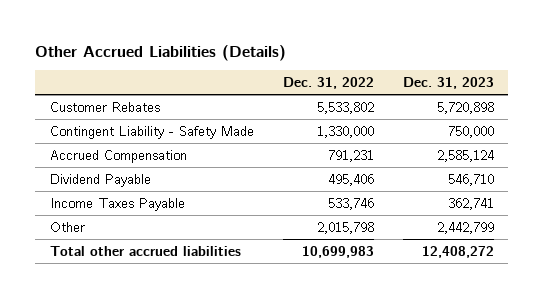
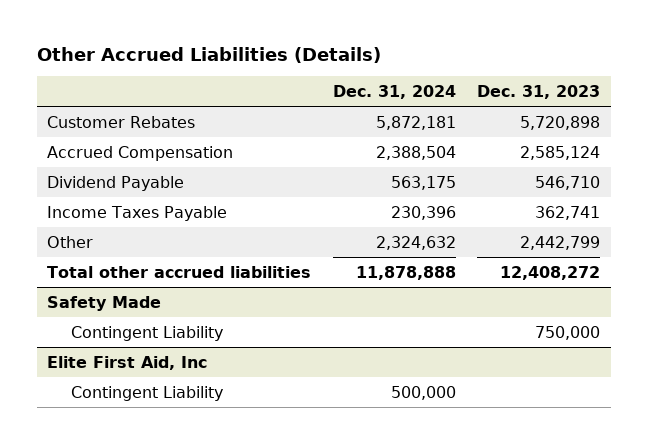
[282,77,374,90] Dec. 31, 2022 -> none
none -> [332,84,456,99] Dec. 31, 2024
[49,125,254,139] Contingent Liability - Safety Made -> none
none -> [47,295,162,311] Safety Made
none -> [71,325,224,341] Contingent Liability
none -> [47,355,208,370] Elite First Aid, Inc
none -> [71,385,224,401] Contingent Liability

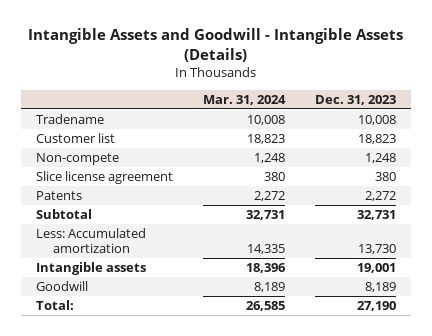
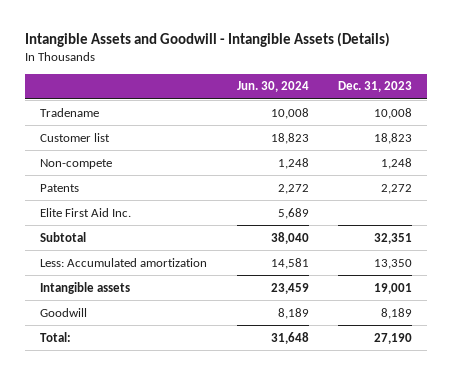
[202,94,286,105] Mar. 31, 2024 -> none
none -> [236,81,309,93] Jun. 30, 2024
[35,171,173,185] Slice license agreement -> none
none -> [39,207,131,217] Elite First Aid Inc.
[357,210,397,221] 32,731 -> [374,232,413,244] 32,351
[358,243,397,254] 13,730 -> [374,258,413,269] 13,350

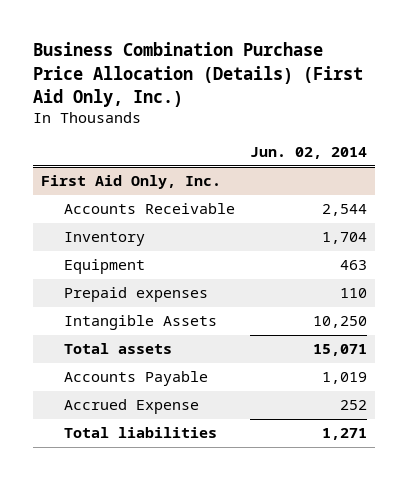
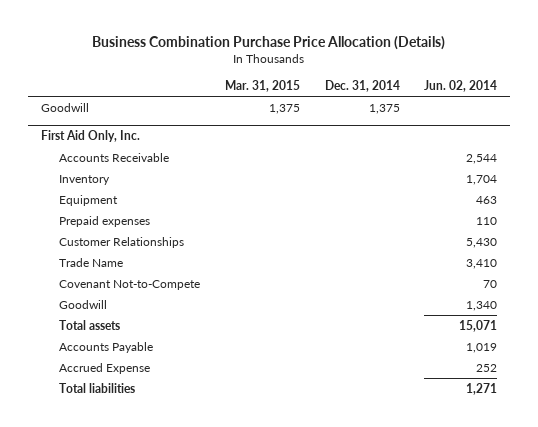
[33,42,364,107] Business Combination Purchase Price Allocation (Details) (First Aid Only, Inc.) -> [91,35,445,50] Business Combination Purchase Price Allocation (Details)
none -> [225,79,301,92] Mar. 31, 2015
none -> [324,79,400,92] Dec. 31, 2014
none -> [40,103,89,113] Goodwill
[63,315,217,331] Intangible Assets -> none
none -> [59,237,185,249] Customer Relationships
none -> [59,258,124,268] Trade Name
none -> [59,280,201,291] Covenant Not-to-Compete
none -> [59,300,108,310] Goodwill

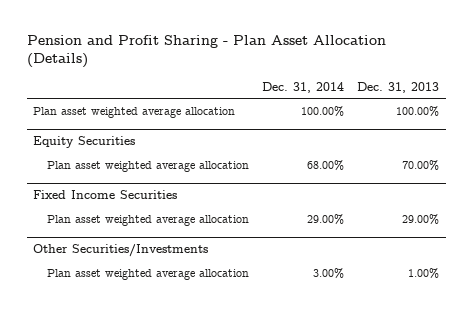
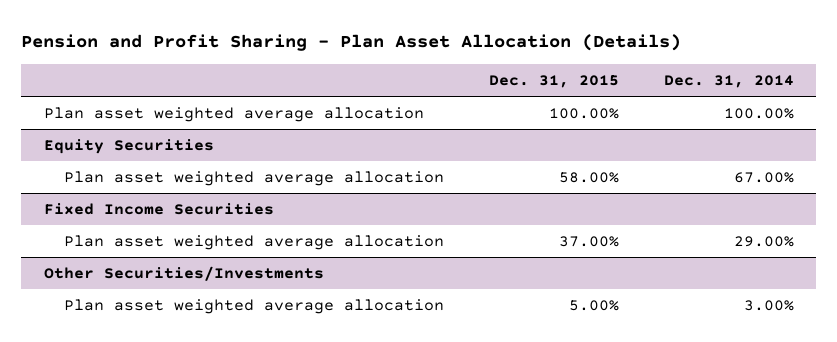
[357,81,440,93] Dec. 31, 2013 -> none
none -> [488,74,619,88] Dec. 31, 2015
[307,159,345,171] 68.00% -> [733,171,794,183] 67.00%

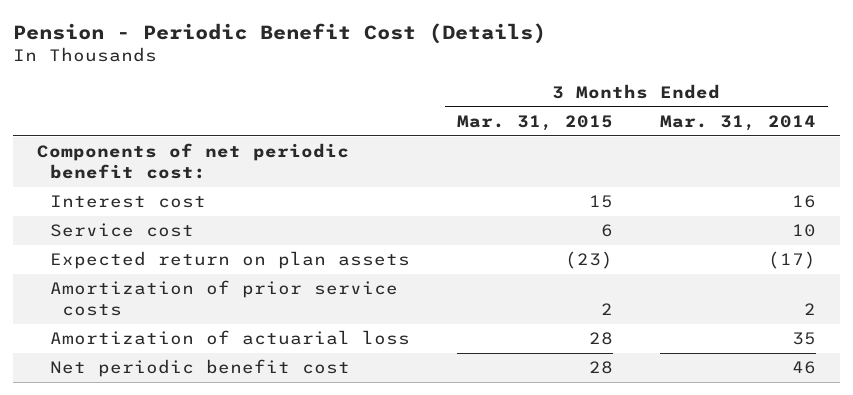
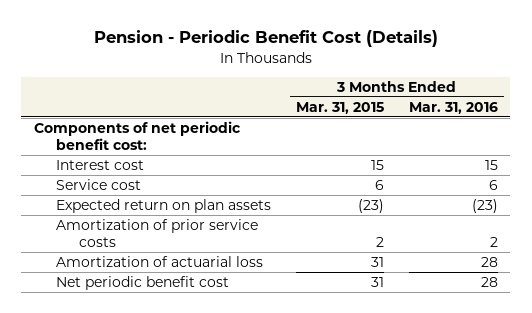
[660,114,817,131] Mar. 31, 2014 -> none
none -> [408,101,498,114] Mar. 31, 2016
[588,332,613,346] 28 -> [371,257,385,268] 31
[588,361,613,375] 28 -> [371,277,385,288] 31

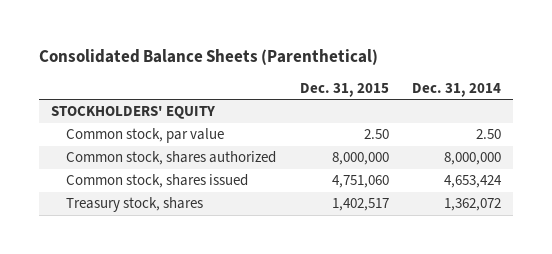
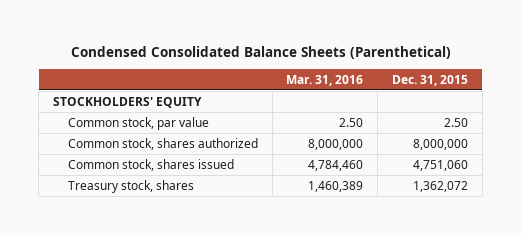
[38,48,378,65] Consolidated Balance Sheets (Parenthetical) -> [70,46,451,60] Condensed Consolidated Balance Sheets (Parenthetical)
[412,82,502,97] Dec. 31, 2014 -> none
none -> [286,74,364,86] Mar. 31, 2016
[331,198,389,212] 1,402,517 -> [412,180,468,192] 1,362,072

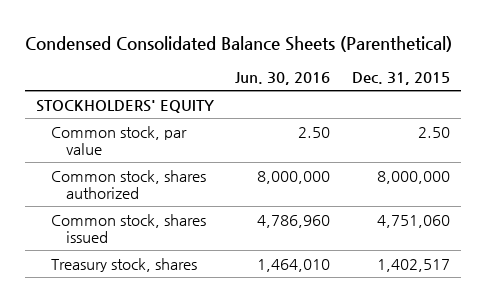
[286,74,364,86] Mar. 31, 2016 -> none
none -> [235,72,331,86] Jun. 30, 2016
[412,180,468,192] 1,362,072 -> [376,258,450,272] 1,402,517

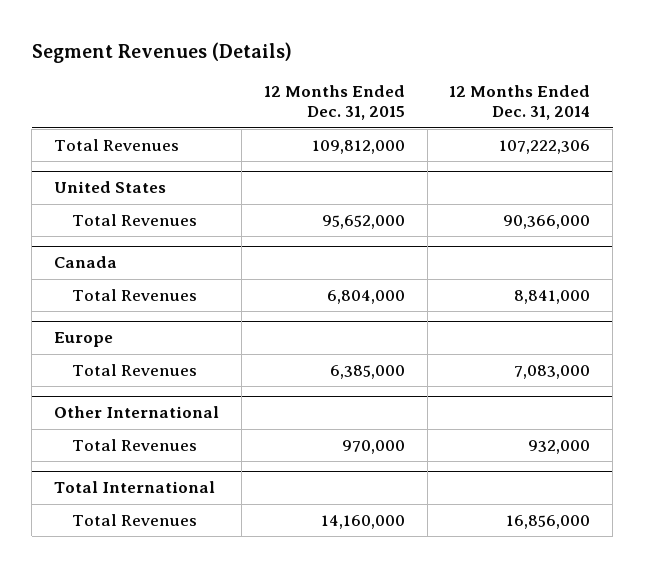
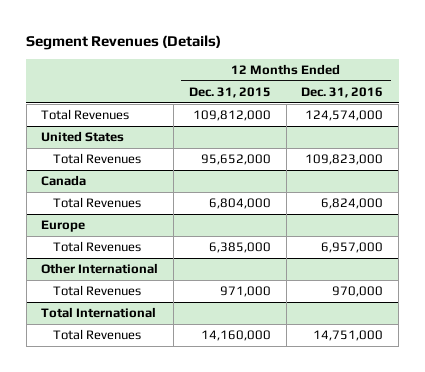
[449,84,591,121] 12 Months Ended Dec. 31, 2014 -> none
none -> [301,86,384,98] Dec. 31, 2016
[341,439,405,454] 970,000 -> [219,286,271,298] 971,000

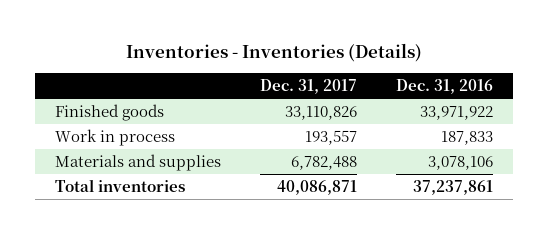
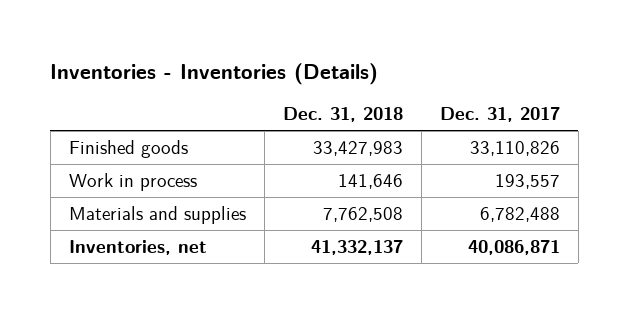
[396,78,494,94] Dec. 31, 2016 -> none
none -> [282,107,403,123] Dec. 31, 2018
[54,178,185,192] Total inventories -> [68,239,207,255] Inventories, net

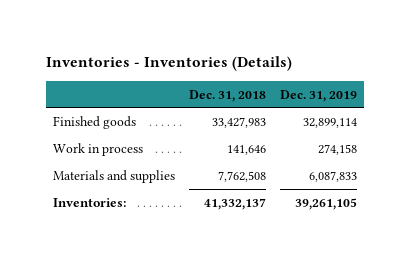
[439,107,560,123] Dec. 31, 2017 -> none
none -> [279,89,357,102] Dec. 31, 2019
[68,239,207,255] Inventories, net -> [53,197,127,207] Inventories:

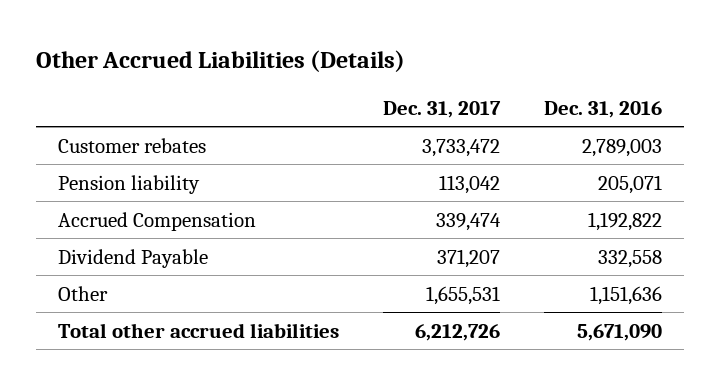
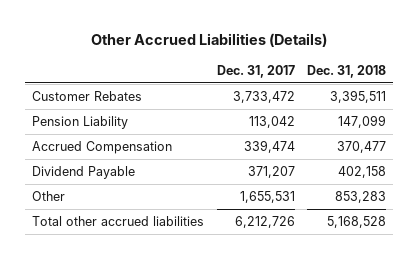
[543,100,662,118] Dec. 31, 2016 -> none
none -> [307,64,387,78] Dec. 31, 2018
[58,137,207,153] Customer rebates -> [31,91,142,102] Customer Rebates
[58,174,201,194] Pension liability -> [31,116,128,130] Pension Liability

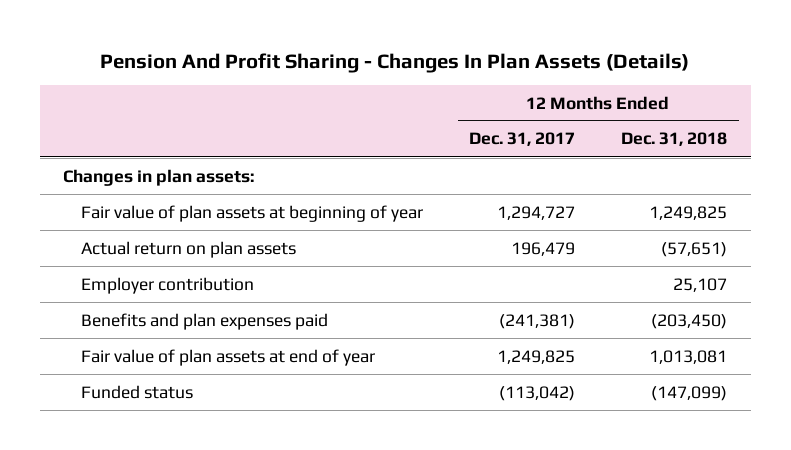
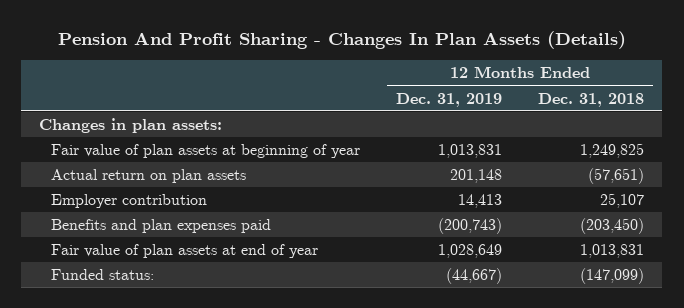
[469,132,576,147] Dec. 31, 2017 -> none
none -> [395,92,502,107] Dec. 31, 2019
[649,349,728,364] 1,013,081 -> [580,243,645,258] 1,013,831
[80,384,193,399] Funded status -> [50,268,154,280] Funded status:

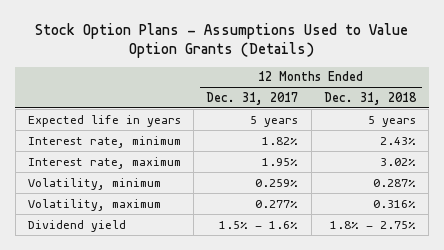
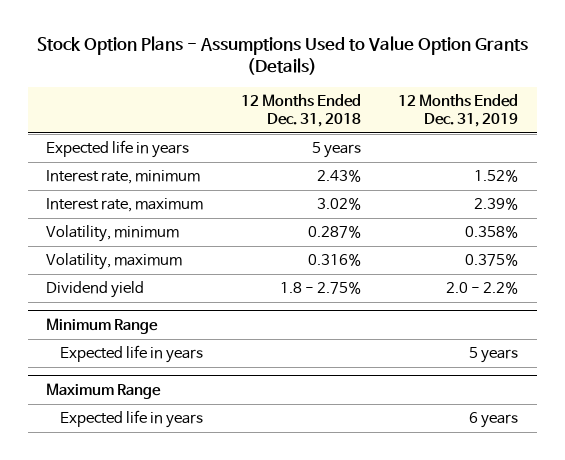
[206,91,299,105] Dec. 31, 2017 -> none
none -> [398,94,519,127] 12 Months Ended Dec. 31, 2019
[329,220,416,229] 1.8% - 2.75% -> [279,281,361,295] 1.8 - 2.75%
none -> [46,318,159,335] Minimum Range
none -> [60,345,204,364] Expected life in years
none -> [46,383,162,400] Maximum Range
none -> [60,410,204,429] Expected life in years

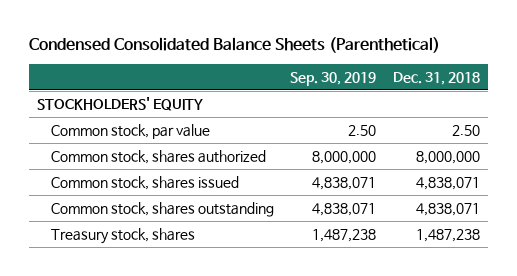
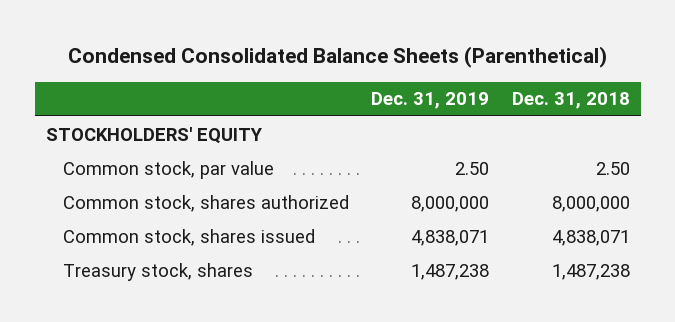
[290,71,377,86] Sep. 30, 2019 -> none
none -> [371,92,490,110] Dec. 31, 2019
[50,201,274,217] Common stock, shares outstanding -> none

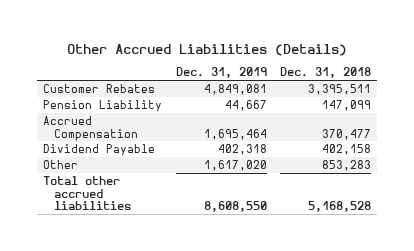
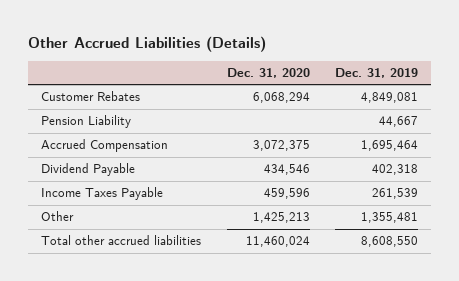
[279,67,371,79] Dec. 31, 2018 -> none
none -> [226,67,310,78] Dec. 31, 2020
none -> [40,187,163,201] Income Taxes Payable
[203,160,267,172] 1,617,020 -> [361,212,419,224] 1,355,481

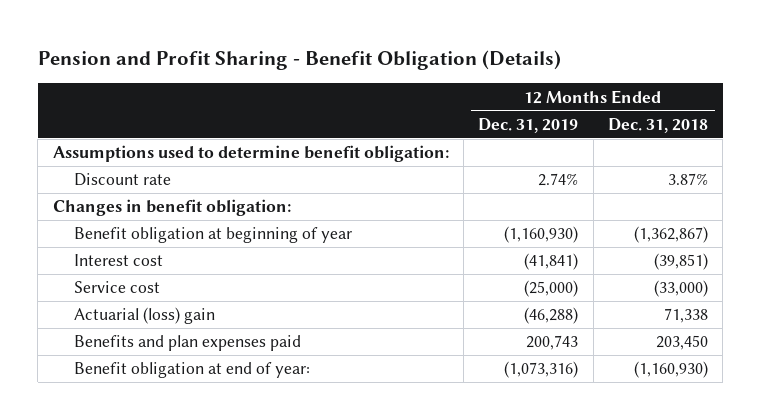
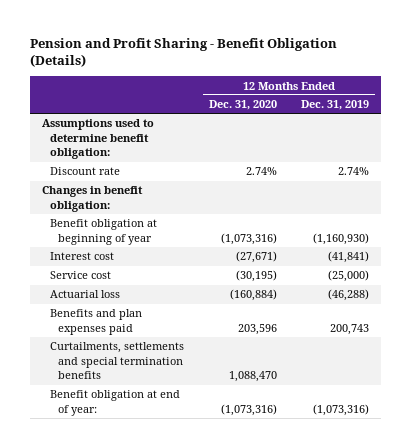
[607,117,708,133] Dec. 31, 2018 -> none
none -> [208,100,277,111] Dec. 31, 2020
[73,307,215,325] Actuarial (loss) gain -> [50,290,121,299] Actuarial loss
none -> [50,342,185,380] Curtailments, settlements and special termination benefits

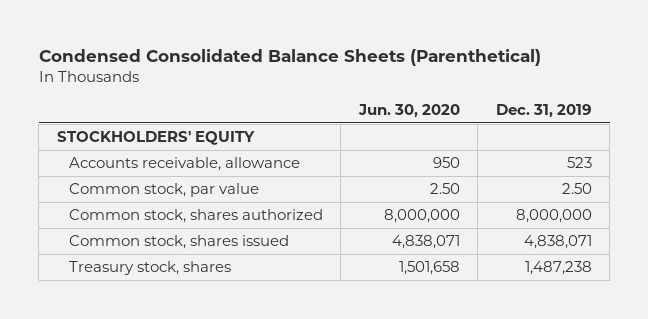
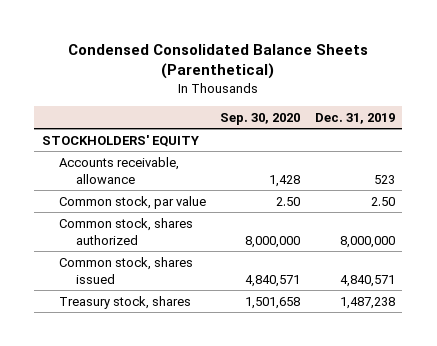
[357,103,460,118] Jun. 30, 2020 -> none
none -> [220,112,301,125] Sep. 30, 2020
[523,235,592,250] 4,838,071 -> [340,274,396,287] 4,840,571

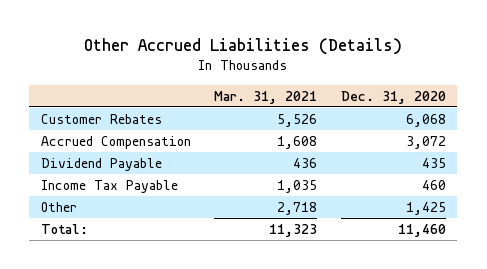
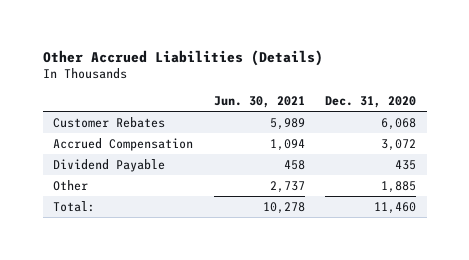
[214,90,318,104] Mar. 31, 2021 -> none
none -> [213,96,305,109] Jun. 30, 2021
[40,180,178,194] Income Tax Payable -> none
[405,202,446,216] 1,425 -> [381,180,417,193] 1,885

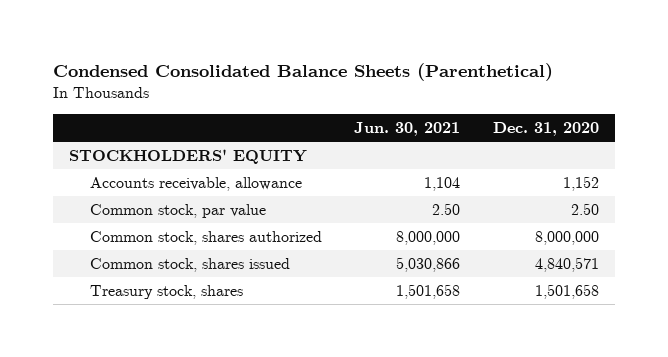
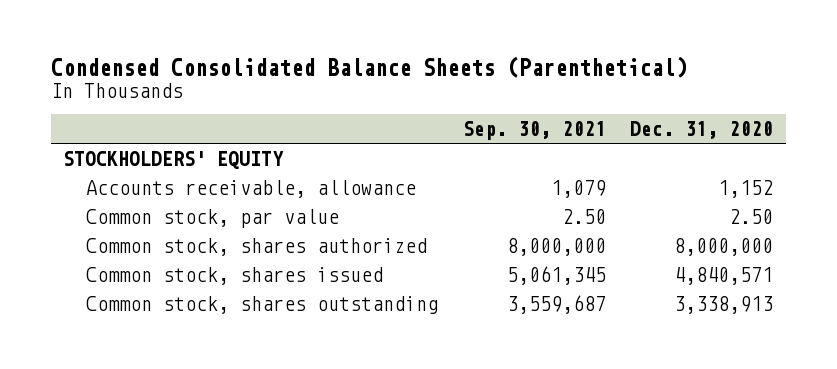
[354,121,461,136] Jun. 30, 2021 -> none
none -> [462,121,606,141] Sep. 30, 2021
[89,285,243,300] Treasury stock, shares -> none
none -> [86,295,439,314] Common stock, shares outstanding

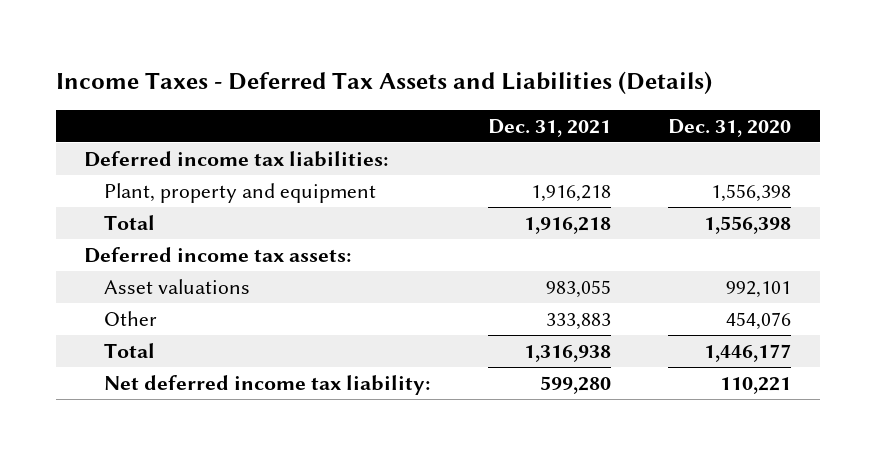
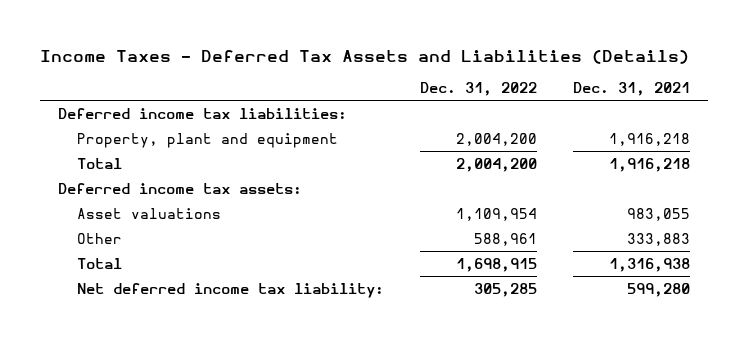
[668,118,792,137] Dec. 31, 2020 -> none
none -> [419,82,537,97] Dec. 31, 2022
[104,182,377,203] Plant, property and equipment -> [76,132,338,148] Property, plant and equipment

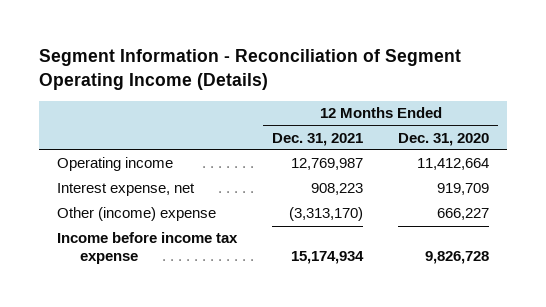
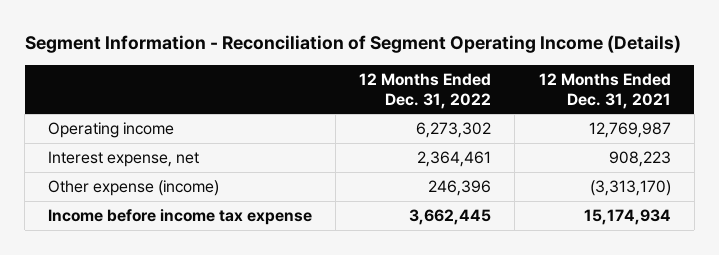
[398,132,490,146] Dec. 31, 2020 -> none
none -> [359,72,492,109] 12 Months Ended Dec. 31, 2022
[56,207,216,222] Other (income) expense -> [48,179,220,196] Other expense (income)

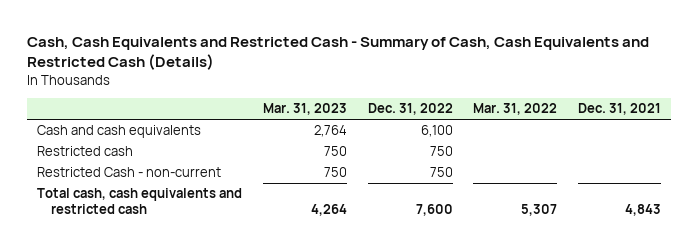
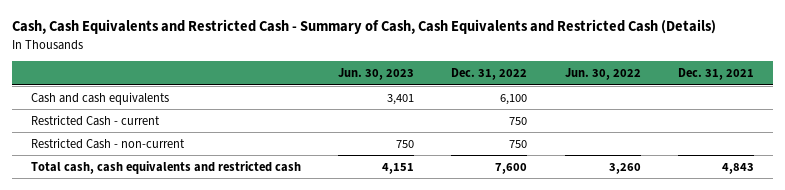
[262,103,347,116] Mar. 31, 2023 -> none
[473,103,558,116] Mar. 31, 2022 -> none
none -> [337,68,414,81] Jun. 30, 2023
none -> [564,68,641,81] Jun. 30, 2022
[37,146,134,157] Restricted cash -> [30,114,160,126] Restricted Cash - current

